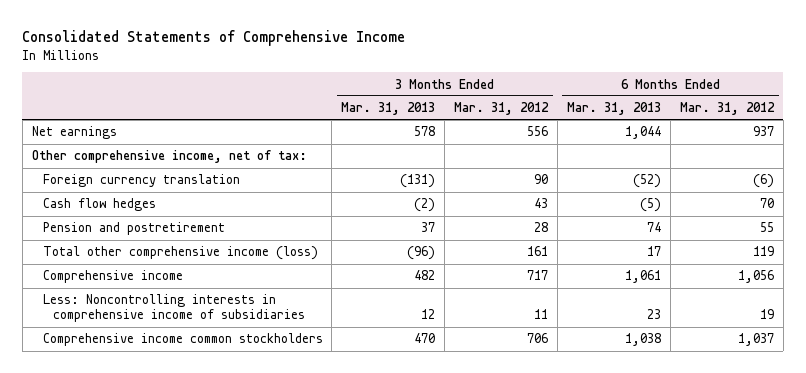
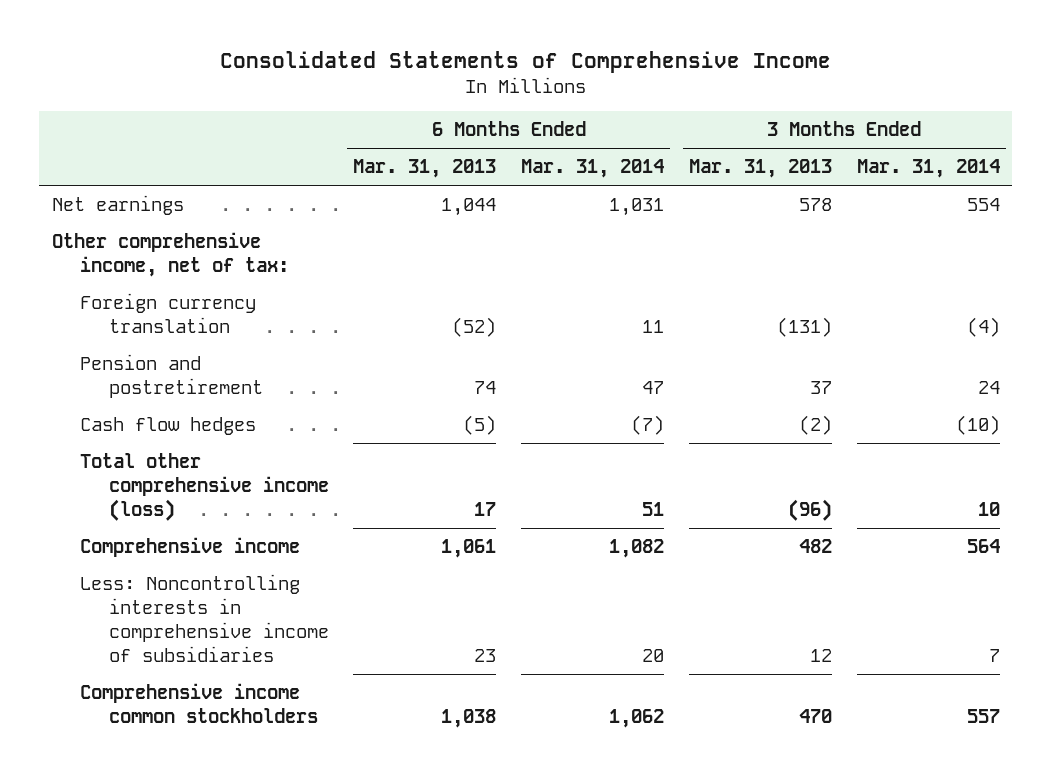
[454,102,550,116] Mar. 31, 2012 -> none
[680,102,776,116] Mar. 31, 2012 -> none
none -> [521,159,665,179] Mar. 31, 2014
none -> [856,159,1000,179] Mar. 31, 2014
[42,198,156,212] Cash flow hedges -> [80,416,257,435] Cash flow hedges

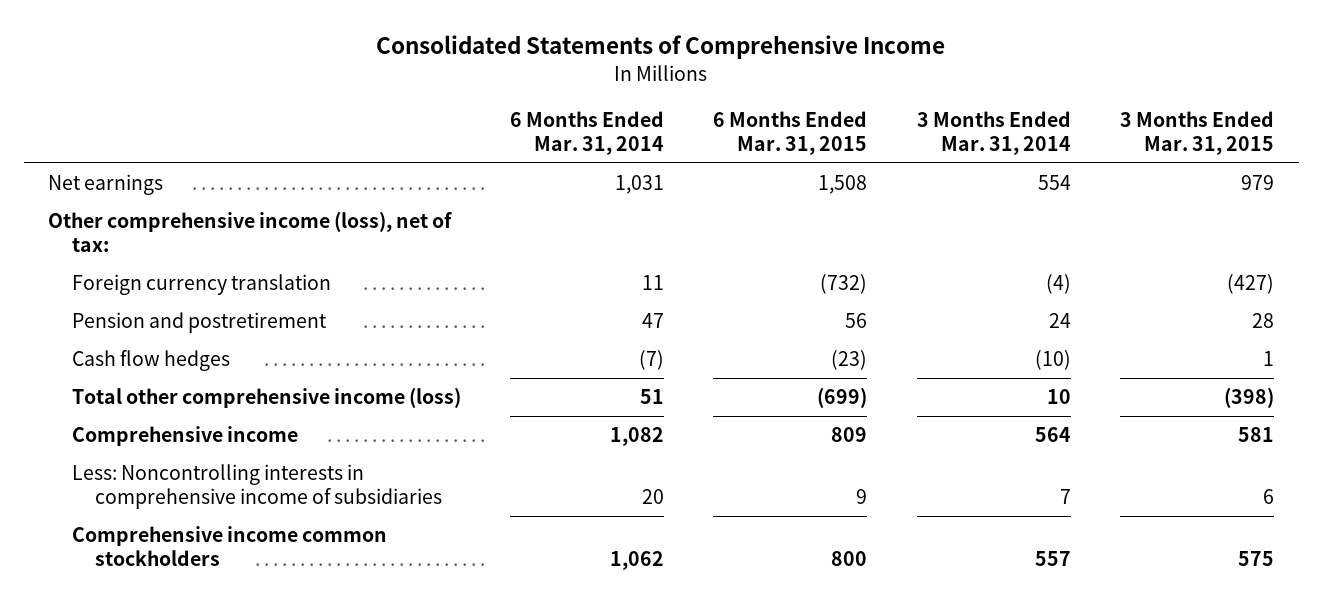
[353,159,497,179] Mar. 31, 2013 -> none
[688,159,832,179] Mar. 31, 2013 -> none
none -> [713,110,868,155] 6 Months Ended Mar. 31, 2015
none -> [1120,110,1275,155] 3 Months Ended Mar. 31, 2015
[51,231,290,277] Other comprehensive income, net of tax: -> [48,211,453,253] Other comprehensive income (loss), net of tax:

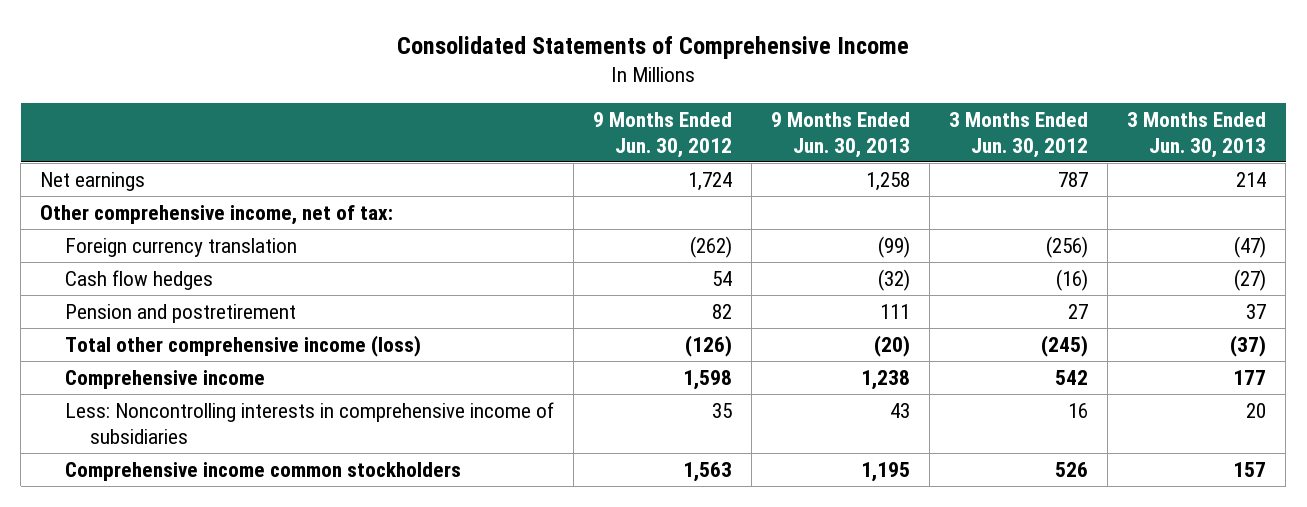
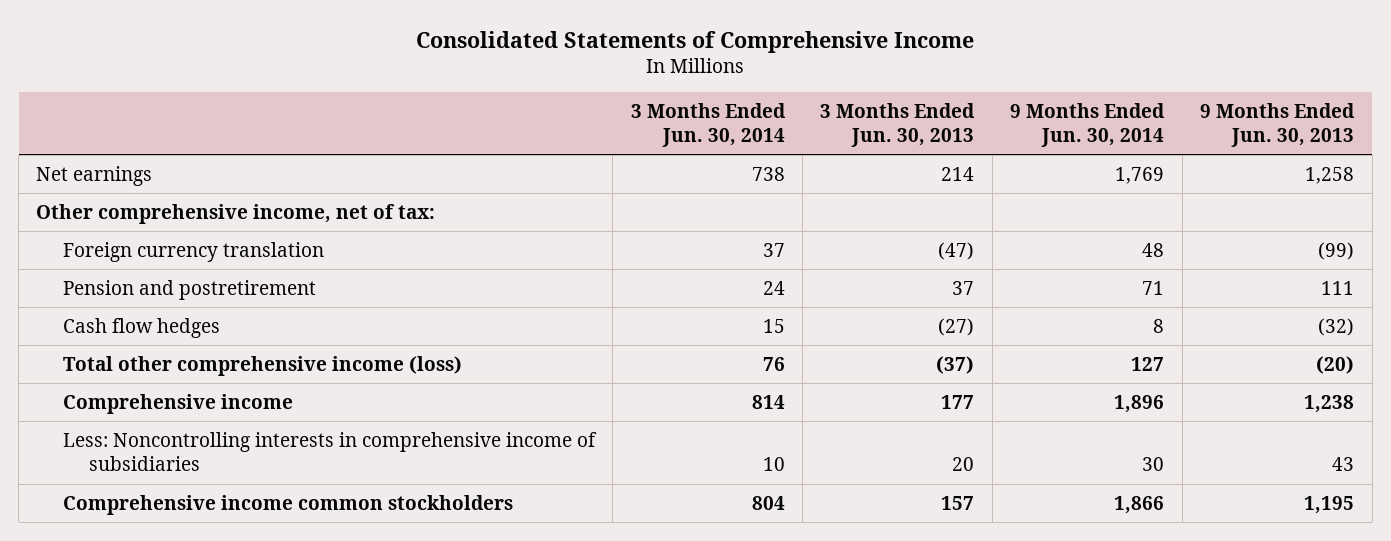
[593,111,733,158] 9 Months Ended Jun. 30, 2012 -> none
[949,111,1089,158] 3 Months Ended Jun. 30, 2012 -> none
none -> [630,102,786,148] 3 Months Ended Jun. 30, 2014
none -> [1010,102,1166,148] 9 Months Ended Jun. 30, 2014
[65,269,214,290] Cash flow hedges -> [62,317,220,338] Cash flow hedges

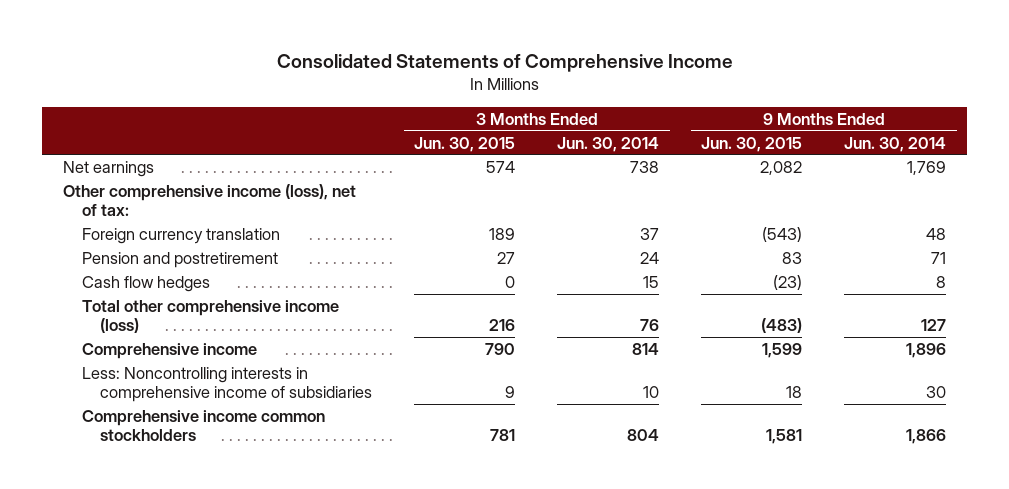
[820,102,976,148] 3 Months Ended Jun. 30, 2013 -> none
[1200,102,1356,148] 9 Months Ended Jun. 30, 2013 -> none
none -> [414,136,516,152] Jun. 30, 2015
none -> [701,136,803,152] Jun. 30, 2015
[36,203,436,224] Other comprehensive income, net of tax: -> [63,183,357,217] Other comprehensive income (loss), net of tax:

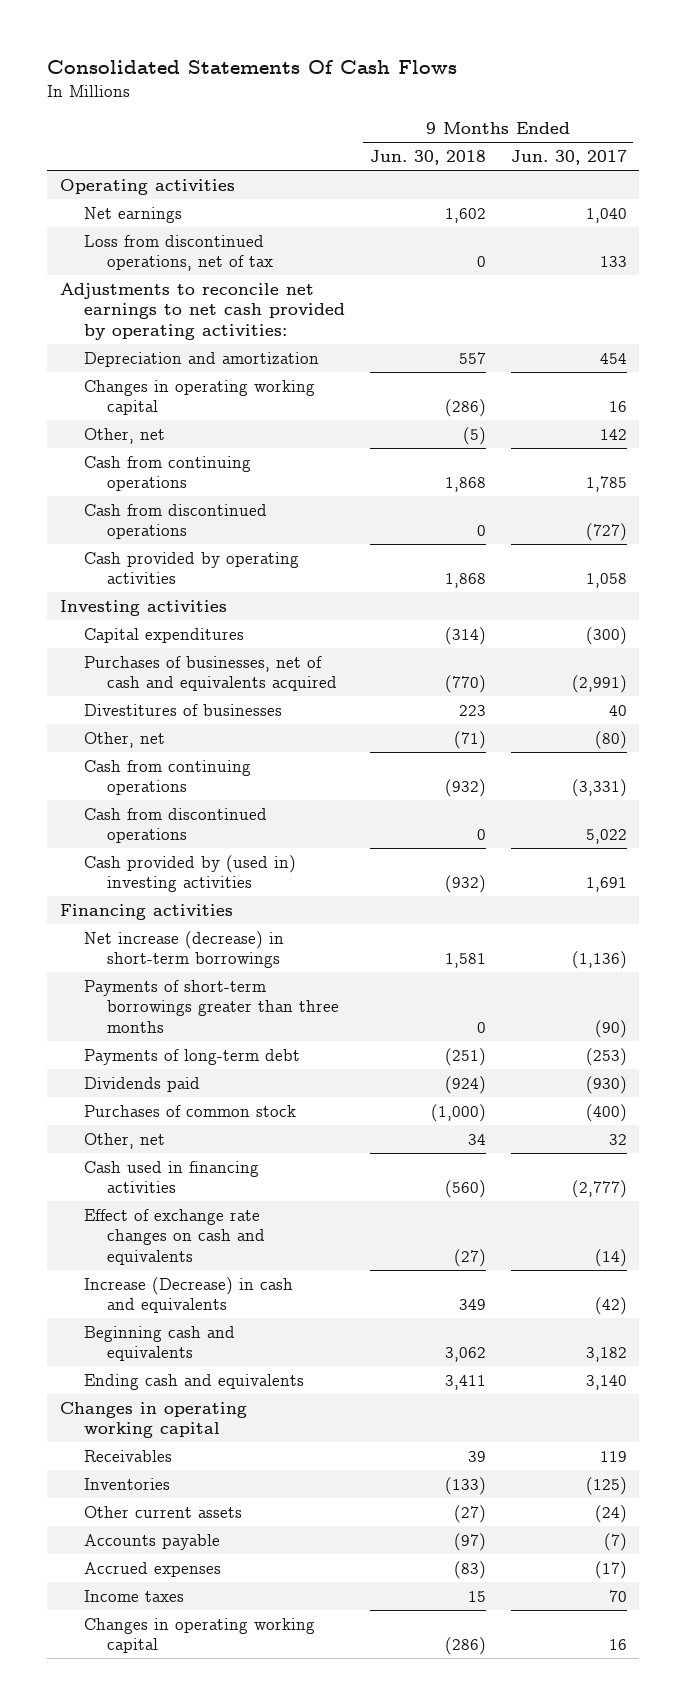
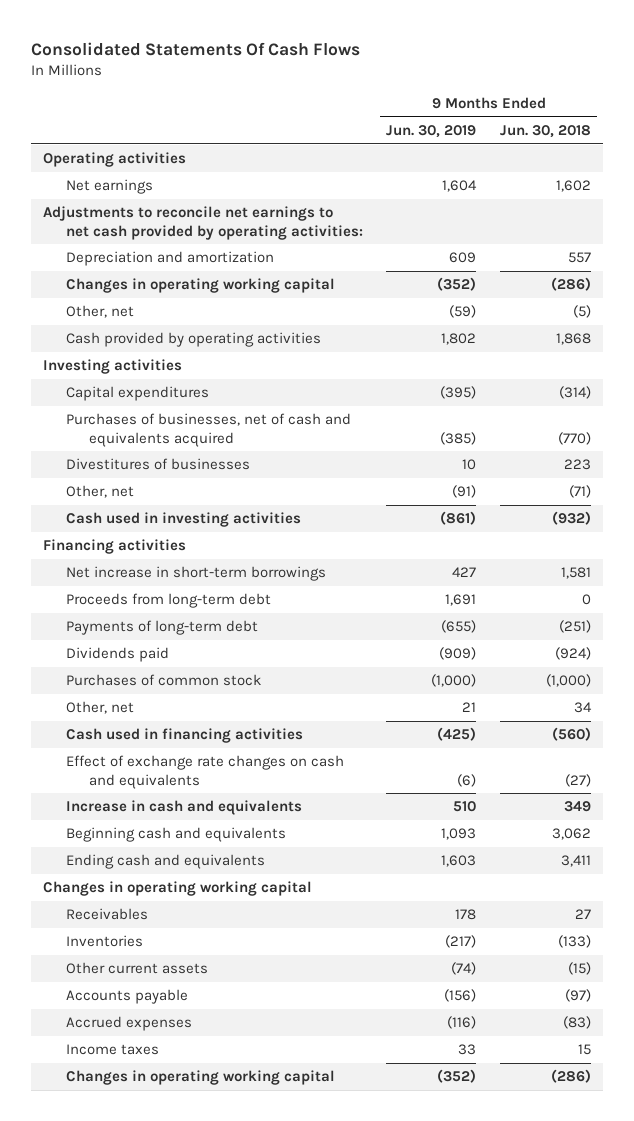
[510,149,627,165] Jun. 30, 2017 -> none
none -> [386,125,477,139] Jun. 30, 2019
[83,234,274,272] Loss from discontinued operations, net of tax -> none
[83,455,251,492] Cash from continuing operations -> none
[83,503,267,540] Cash from discontinued operations -> none
[83,759,251,796] Cash from continuing operations -> none
[83,807,267,844] Cash from discontinued operations -> none
[83,854,296,893] Cash provided by (used in) investing activities -> [65,512,301,528] Cash used in investing activities
[83,979,340,1033] Payments of short-term borrowings greater than three months -> none
[83,930,284,969] Net increase (decrease) in short-term borrowings -> [65,566,326,582] Net increase in short-term borrowings
none -> [65,593,271,609] Proceeds from long-term debt
[83,1276,293,1314] Increase (Decrease) in cash and equivalents -> [65,800,302,816] Increase in cash and equivalents
[467,1450,486,1462] 39 -> [574,909,591,920] 27
[453,1504,486,1523] (27) -> [567,962,591,976] (15)

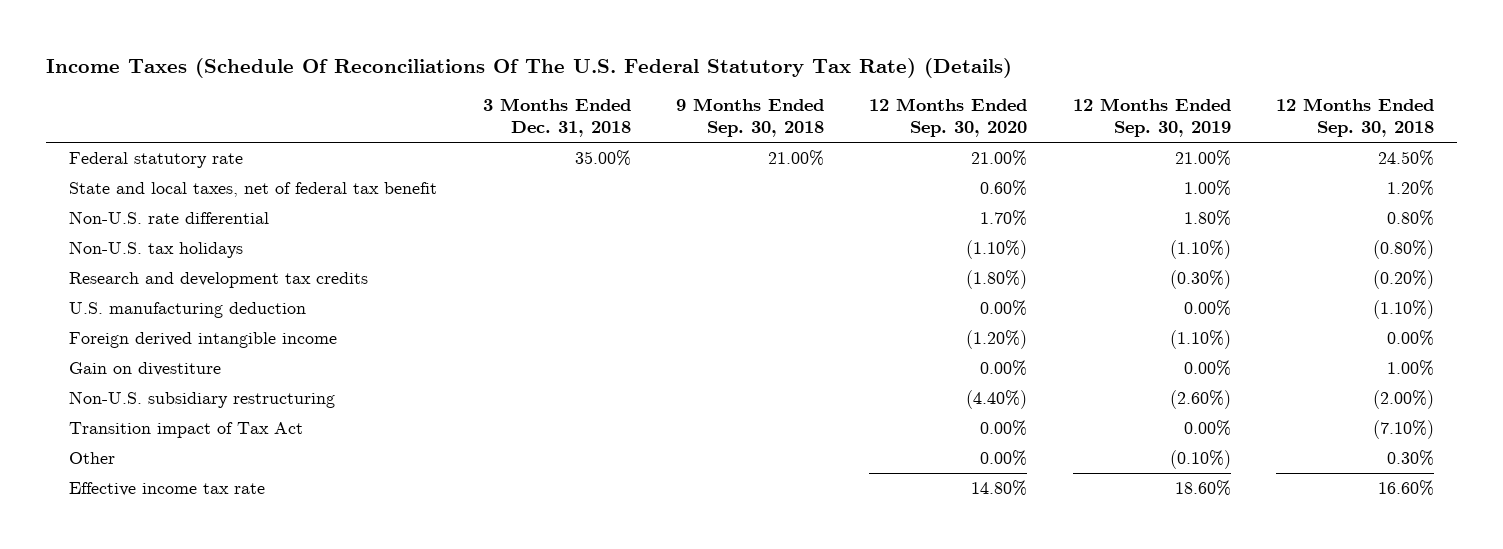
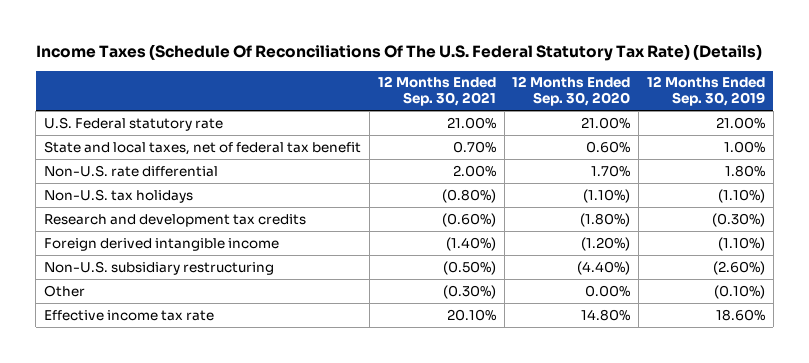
[482,98,631,138] 3 Months Ended Dec. 31, 2018 -> none
[675,98,824,138] 9 Months Ended Sep. 30, 2018 -> none
[1276,98,1435,138] 12 Months Ended Sep. 30, 2018 -> none
none -> [377,76,496,107] 12 Months Ended Sep. 30, 2021
[69,151,244,168] Federal statutory rate -> [44,116,224,131] U.S. Federal statutory rate
[69,301,307,318] U.S. manufacturing deduction -> none
[69,361,222,376] Gain on divestiture -> none
[69,421,304,438] Transition impact of Tax Act -> none

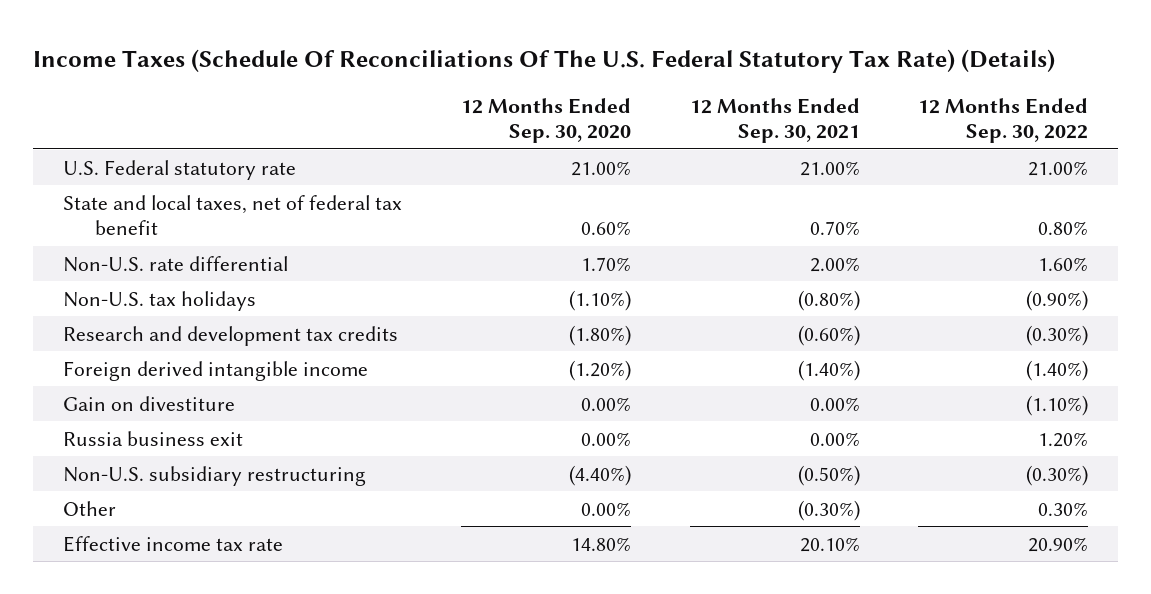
[646,76,765,107] 12 Months Ended Sep. 30, 2019 -> none
none -> [918,97,1089,143] 12 Months Ended Sep. 30, 2022
none -> [62,395,235,411] Gain on divestiture
none -> [62,430,243,446] Russia business exit

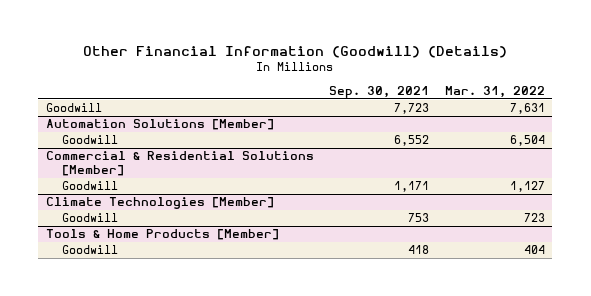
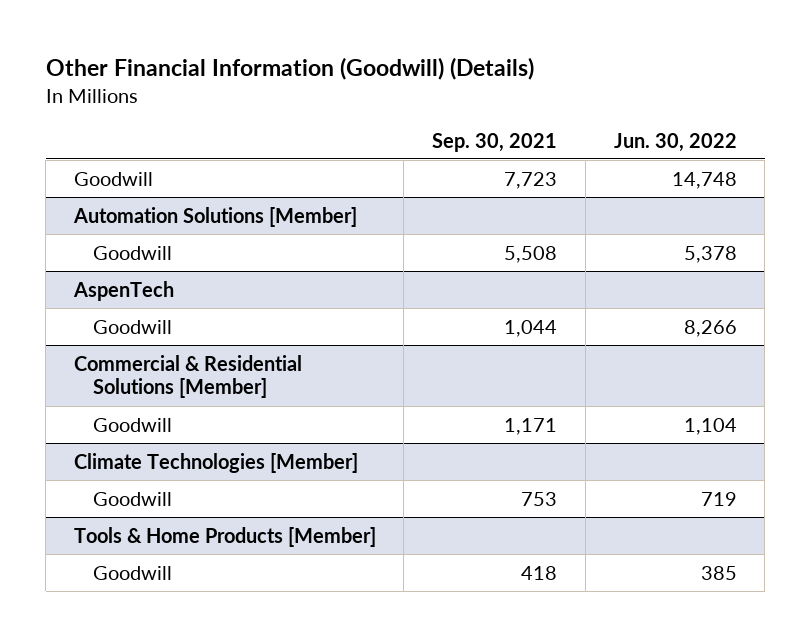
[444,85,545,98] Mar. 31, 2022 -> none
none -> [613,132,737,152] Jun. 30, 2022
[394,135,430,147] 6,552 -> [504,245,558,263] 5,508
none -> [72,280,174,301] AspenTech
none -> [93,319,173,334] Goodwill

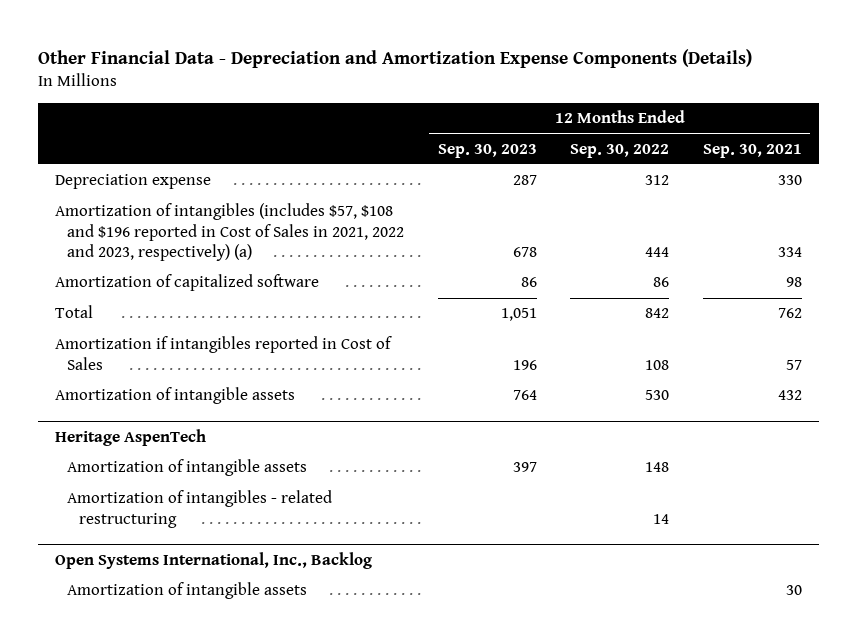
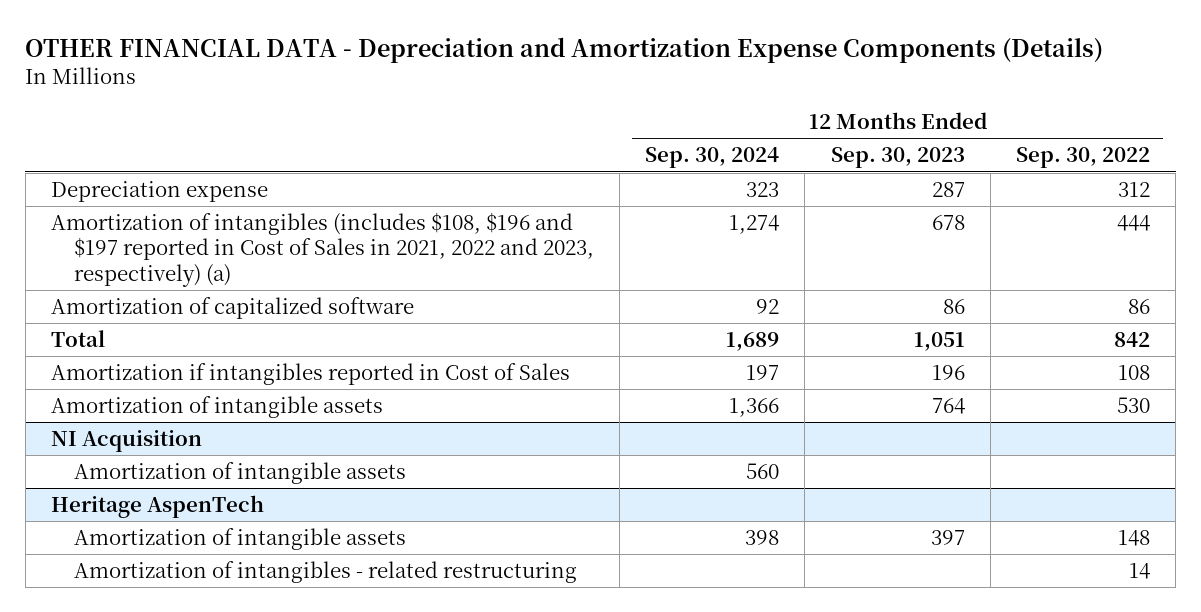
[37,48,752,68] Other Financial Data - Depreciation and Amortization Expense Components (Details) -> [25,36,1104,63] OTHER FINANCIAL DATA - Depreciation and Amortization Expense Components (Details)
[702,143,802,158] Sep. 30, 2021 -> none
none -> [645,147,780,169] Sep. 30, 2024
[54,203,404,262] Amortization of intangibles (includes $57, $108 and $196 reported in Cost of Sales in 2021, 2022 and 2023, respectively) (a) -> [50,212,594,287] Amortization of intangibles (includes $108, $196 and $197 reported in Cost of Sales in 2021, 2022 and 2023, respectively) (a)
none -> [50,430,202,453] NI Acquisition
none -> [73,462,406,485] Amortization of intangible assets
[54,551,372,569] Open Systems International, Inc., Backlog -> none
[66,582,307,600] Amortization of intangible assets -> none

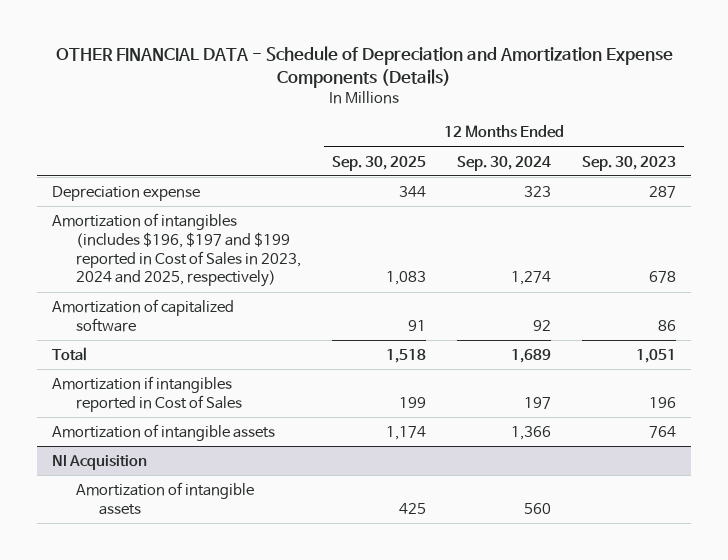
[25,36,1104,63] OTHER FINANCIAL DATA - Depreciation and Amortization Expense Components (Details) -> [56,45,674,88] OTHER FINANCIAL DATA - Schedule of Depreciation and Amortization Expense Components (Details)
[1015,147,1150,169] Sep. 30, 2022 -> none
none -> [331,155,426,171] Sep. 30, 2025
[50,212,594,287] Amortization of intangibles (includes $108, $196 and $197 reported in Cost of Sales in 2021, 2022 and 2023, respectively) (a) -> [52,212,301,288] Amortization of intangibles (includes $196, $197 and $199 reported in Cost of Sales in 2023, 2024 and 2025, respectively)
[50,495,264,519] Heritage AspenTech -> none
[73,528,406,551] Amortization of intangible assets -> none
[73,561,577,584] Amortization of intangibles - related restructuring -> none

